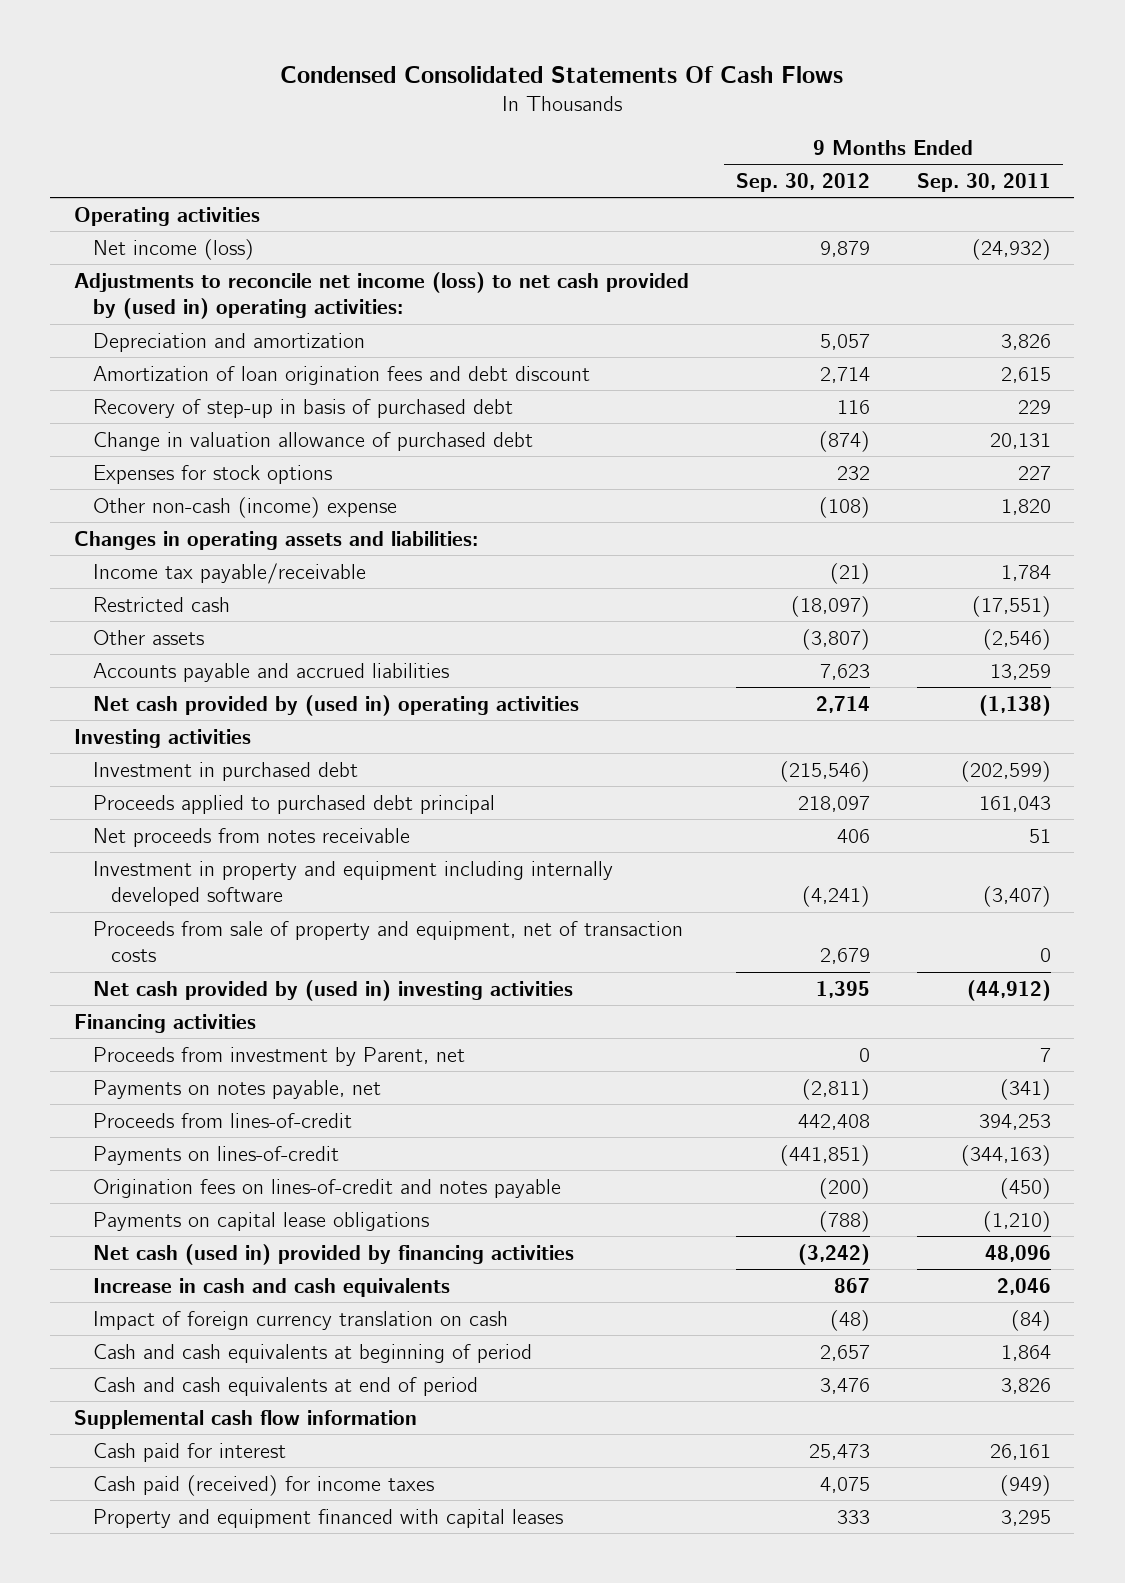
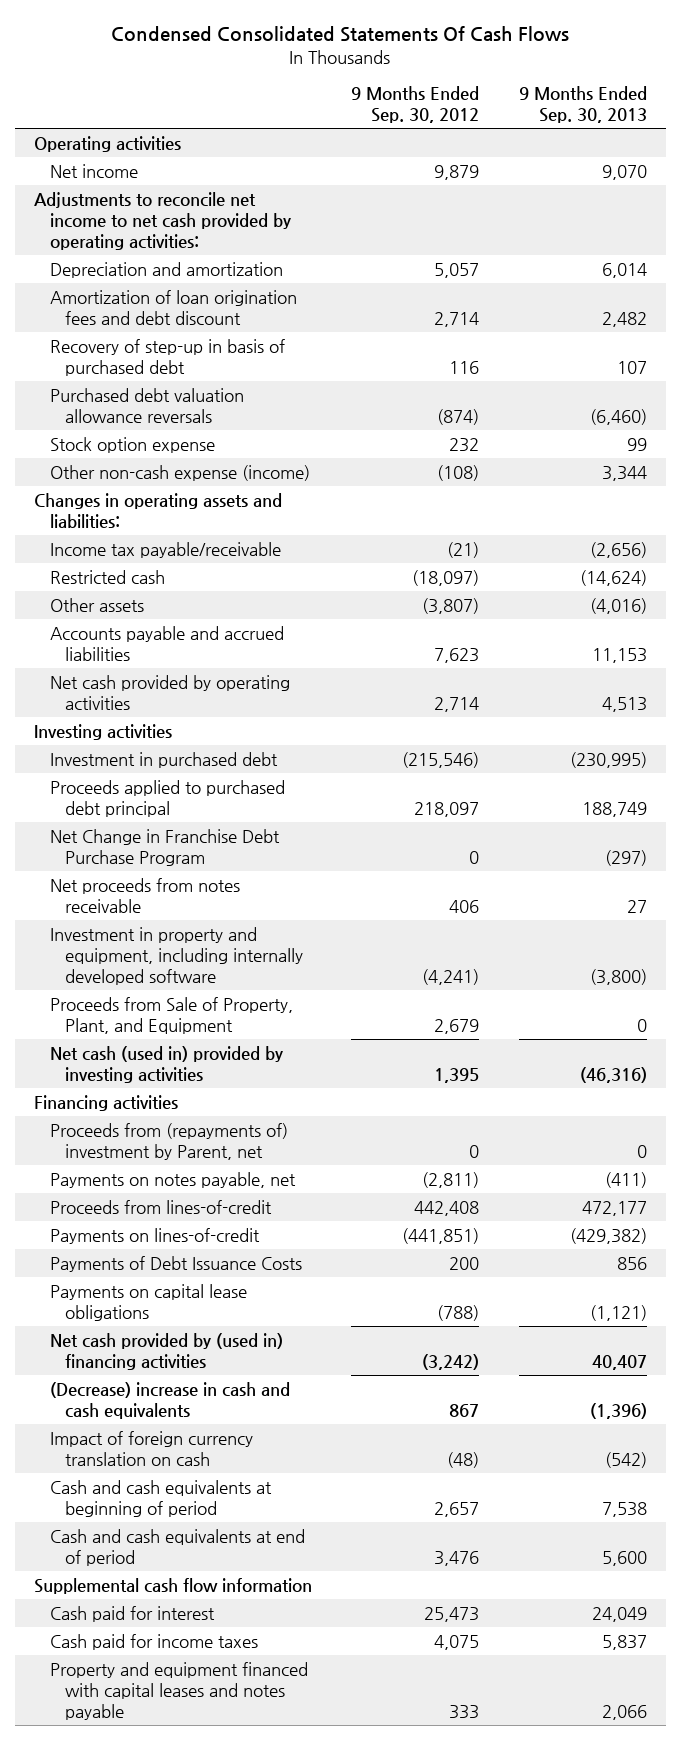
[916,173,1051,193] Sep. 30, 2011 -> none
none -> [518,85,647,124] 9 Months Ended Sep. 30, 2013
[92,238,254,260] Net income (loss) -> [49,163,138,178] Net income
[73,271,689,320] Adjustments to reconcile net income (loss) to net cash provided by (used in) operating activities: -> [34,191,291,251] Adjustments to reconcile net income to net cash provided by operating activities:
[92,431,533,451] Change in valuation allowance of purchased debt -> [49,387,244,423] Purchased debt valuation allowance reversals
[92,464,332,484] Expenses for stock options -> [49,436,215,453] Stock option expense
[92,496,397,518] Other non-cash (income) expense -> [49,464,310,481] Other non-cash expense (income)
[92,694,579,716] Net cash provided by (used in) operating activities -> [49,674,290,710] Net cash provided by operating activities
none -> [49,828,280,866] Net Change in Franchise Debt Purchase Program
[92,860,613,907] Investment in property and equipment including internally developed software -> [49,926,304,986] Investment in property and equipment, including internally developed software
[92,920,683,963] Proceeds from sale of property and equipment, net of transaction costs -> [49,996,293,1034] Proceeds from Sale of Property, Plant, and Equipment
[92,979,573,1001] Net cash provided by (used in) investing activities -> [49,1045,283,1083] Net cash (used in) provided by investing activities
[92,1046,465,1066] Proceeds from investment by Parent, net -> [49,1122,288,1160] Proceeds from (repayments of) investment by Parent, net
[92,1178,561,1198] Origination fees on lines-of-credit and notes payable -> none
none -> [49,1255,302,1272] Payments of Debt Issuance Costs
[92,1243,574,1265] Net cash (used in) provided by financing activities -> [49,1332,283,1370] Net cash provided by (used in) financing activities
[92,1277,450,1297] Increase in cash and cash equivalents -> [49,1381,290,1419] (Decrease) increase in cash and cash equivalents
[92,1474,434,1496] Cash paid (received) for income taxes -> [49,1633,258,1650] Cash paid for income taxes
[92,1508,563,1528] Property and equipment financed with capital leases -> [49,1661,308,1721] Property and equipment financed with capital leases and notes payable

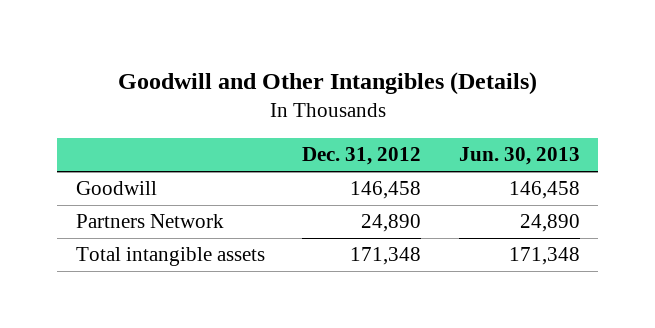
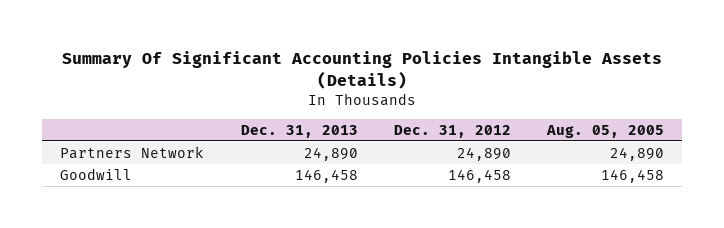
[117,72,537,96] Goodwill and Other Intangibles (Details) -> [62,51,663,89] Summary Of Significant Accounting Policies Intangible Assets (Details)
[458,147,580,166] Jun. 30, 2013 -> none
none -> [240,124,358,138] Dec. 31, 2013
none -> [546,124,665,138] Aug. 05, 2005
[75,247,265,267] Total intangible assets -> none
[75,181,157,196] Goodwill -> [60,167,133,180] Goodwill

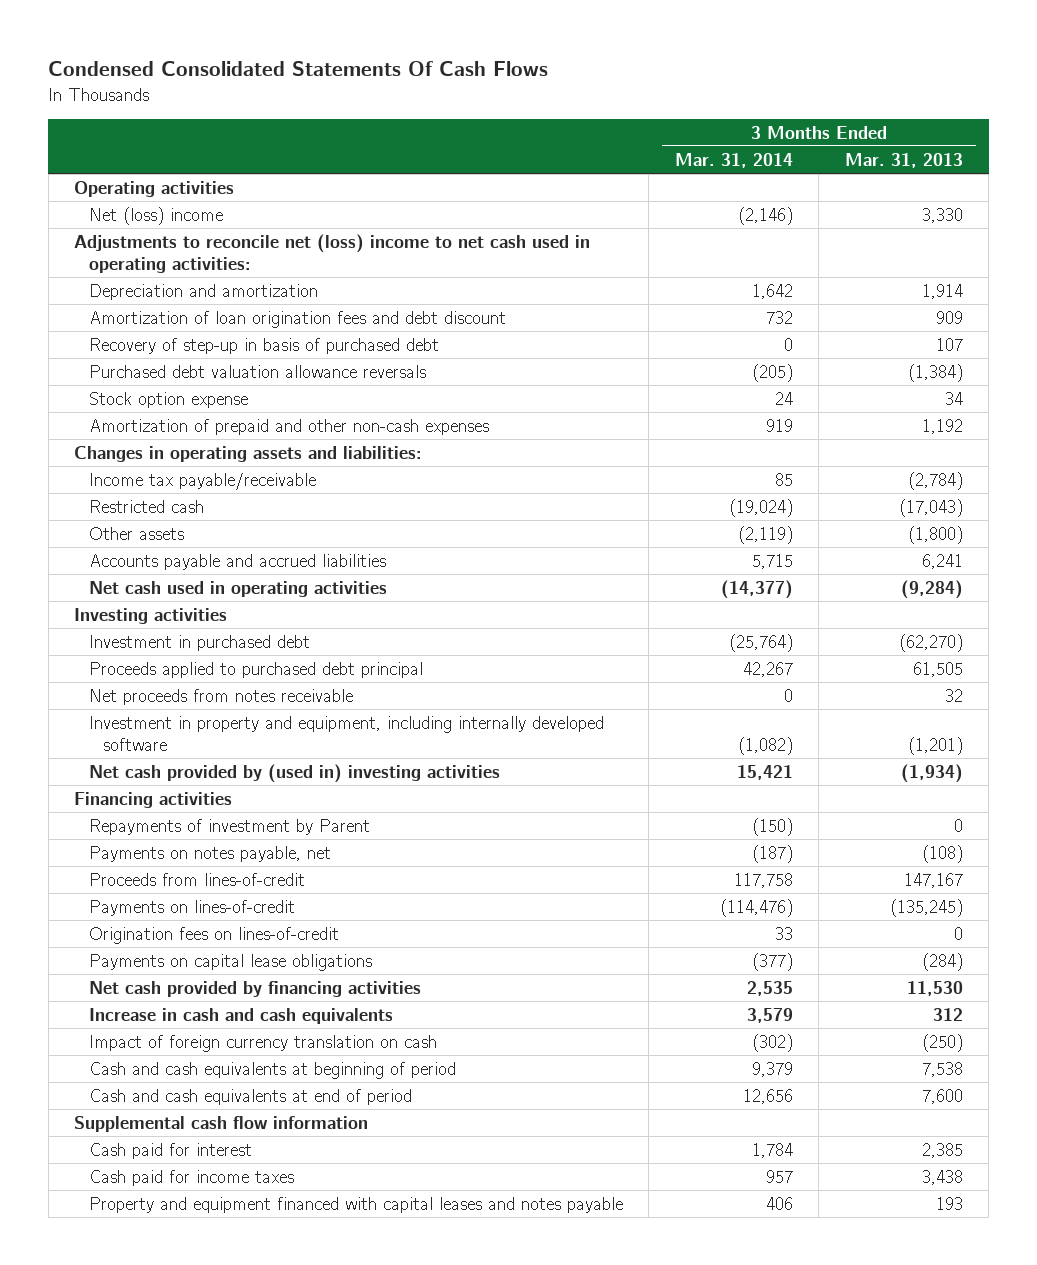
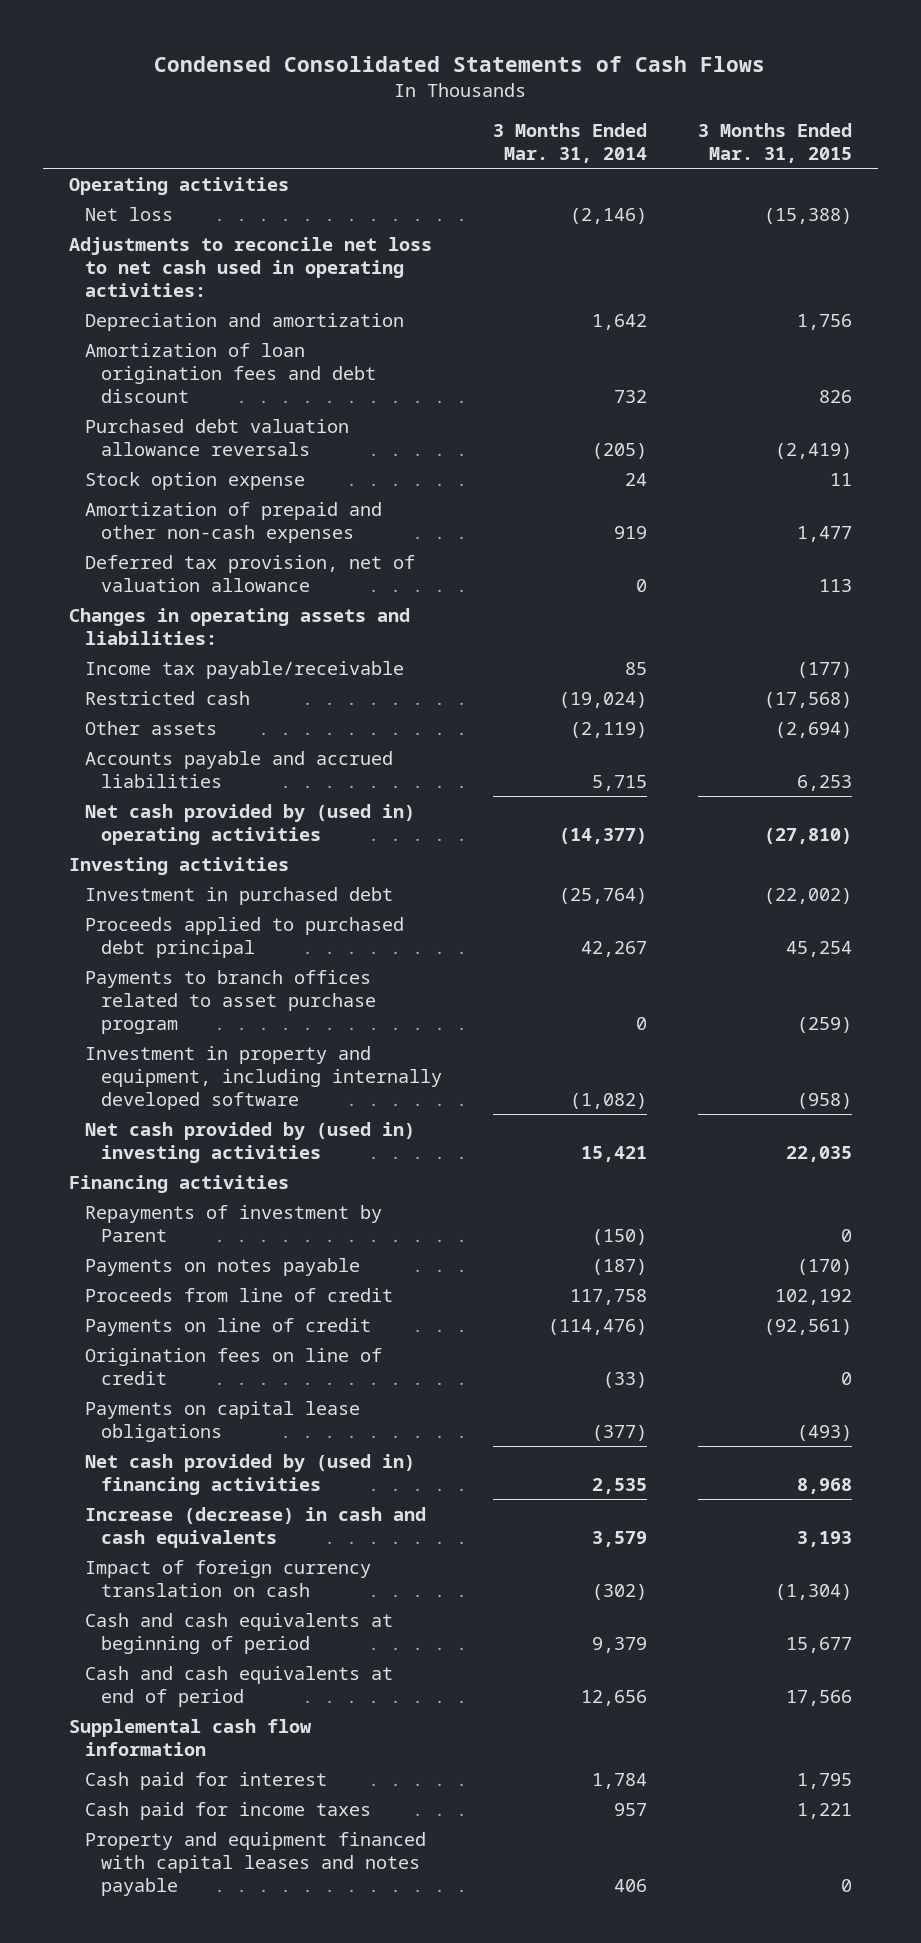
[48,61,549,77] Condensed Consolidated Statements Of Cash Flows -> [154,55,766,72] Condensed Consolidated Statements of Cash Flows
[844,152,963,168] Mar. 31, 2013 -> none
none -> [698,122,853,164] 3 Months Ended Mar. 31, 2015
[88,206,223,225] Net (loss) income -> [84,206,173,221] Net loss
[74,233,591,274] Adjustments to reconcile net (loss) income to net cash used in operating activities: -> [68,236,432,297] Adjustments to reconcile net loss to net cash used in operating activities:
[88,337,439,354] Recovery of step-up in basis of purchased debt -> none
none -> [84,554,415,592] Deferred tax provision, net of valuation allowance
[88,580,387,597] Net cash used in operating activities -> [84,803,415,845] Net cash provided by (used in) operating activities
[88,688,353,705] Net proceeds from notes receivable -> none
none -> [84,969,376,1034] Payments to branch offices related to asset purchase program
[88,845,331,862] Payments on notes payable, net -> [84,1257,360,1276] Payments on notes payable
[88,872,305,886] Proceeds from lines-of-credit -> [84,1287,393,1302] Proceeds from line of credit
[88,899,295,916] Payments on lines-of-credit -> [84,1317,371,1336] Payments on line of credit
[88,926,339,944] Origination fees on lines-of-credit -> [84,1347,382,1385] Origination fees on line of credit
[774,926,793,940] 33 -> [603,1371,648,1388] (33)
[88,980,421,997] Net cash provided by financing activities -> [84,1453,415,1495] Net cash provided by (used in) financing activities
[88,1007,393,1024] Increase in cash and cash equivalents -> [84,1506,426,1548] Increase (decrease) in cash and cash equivalents

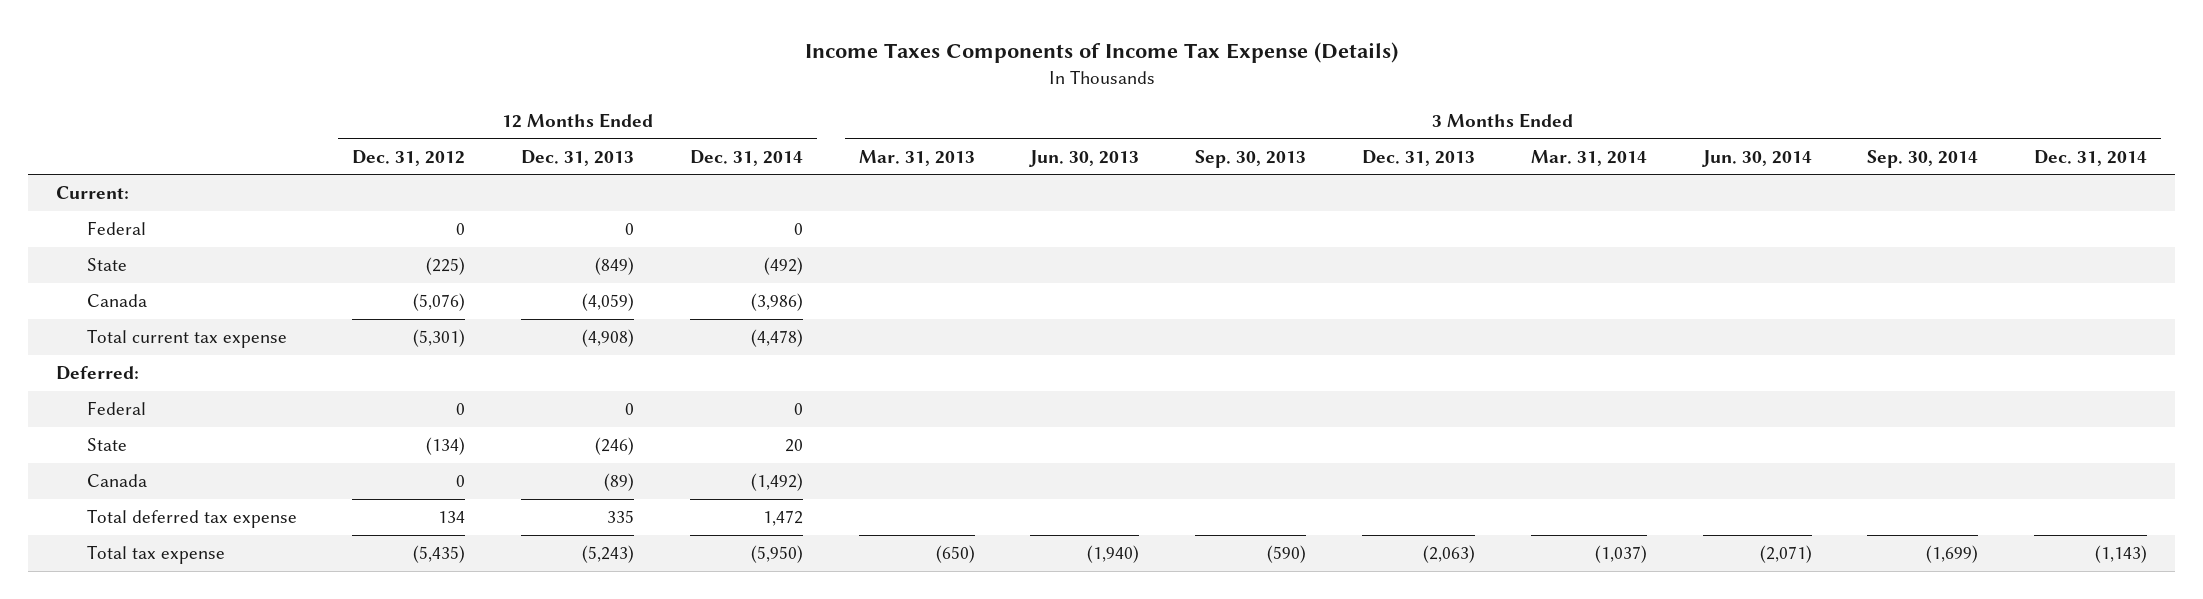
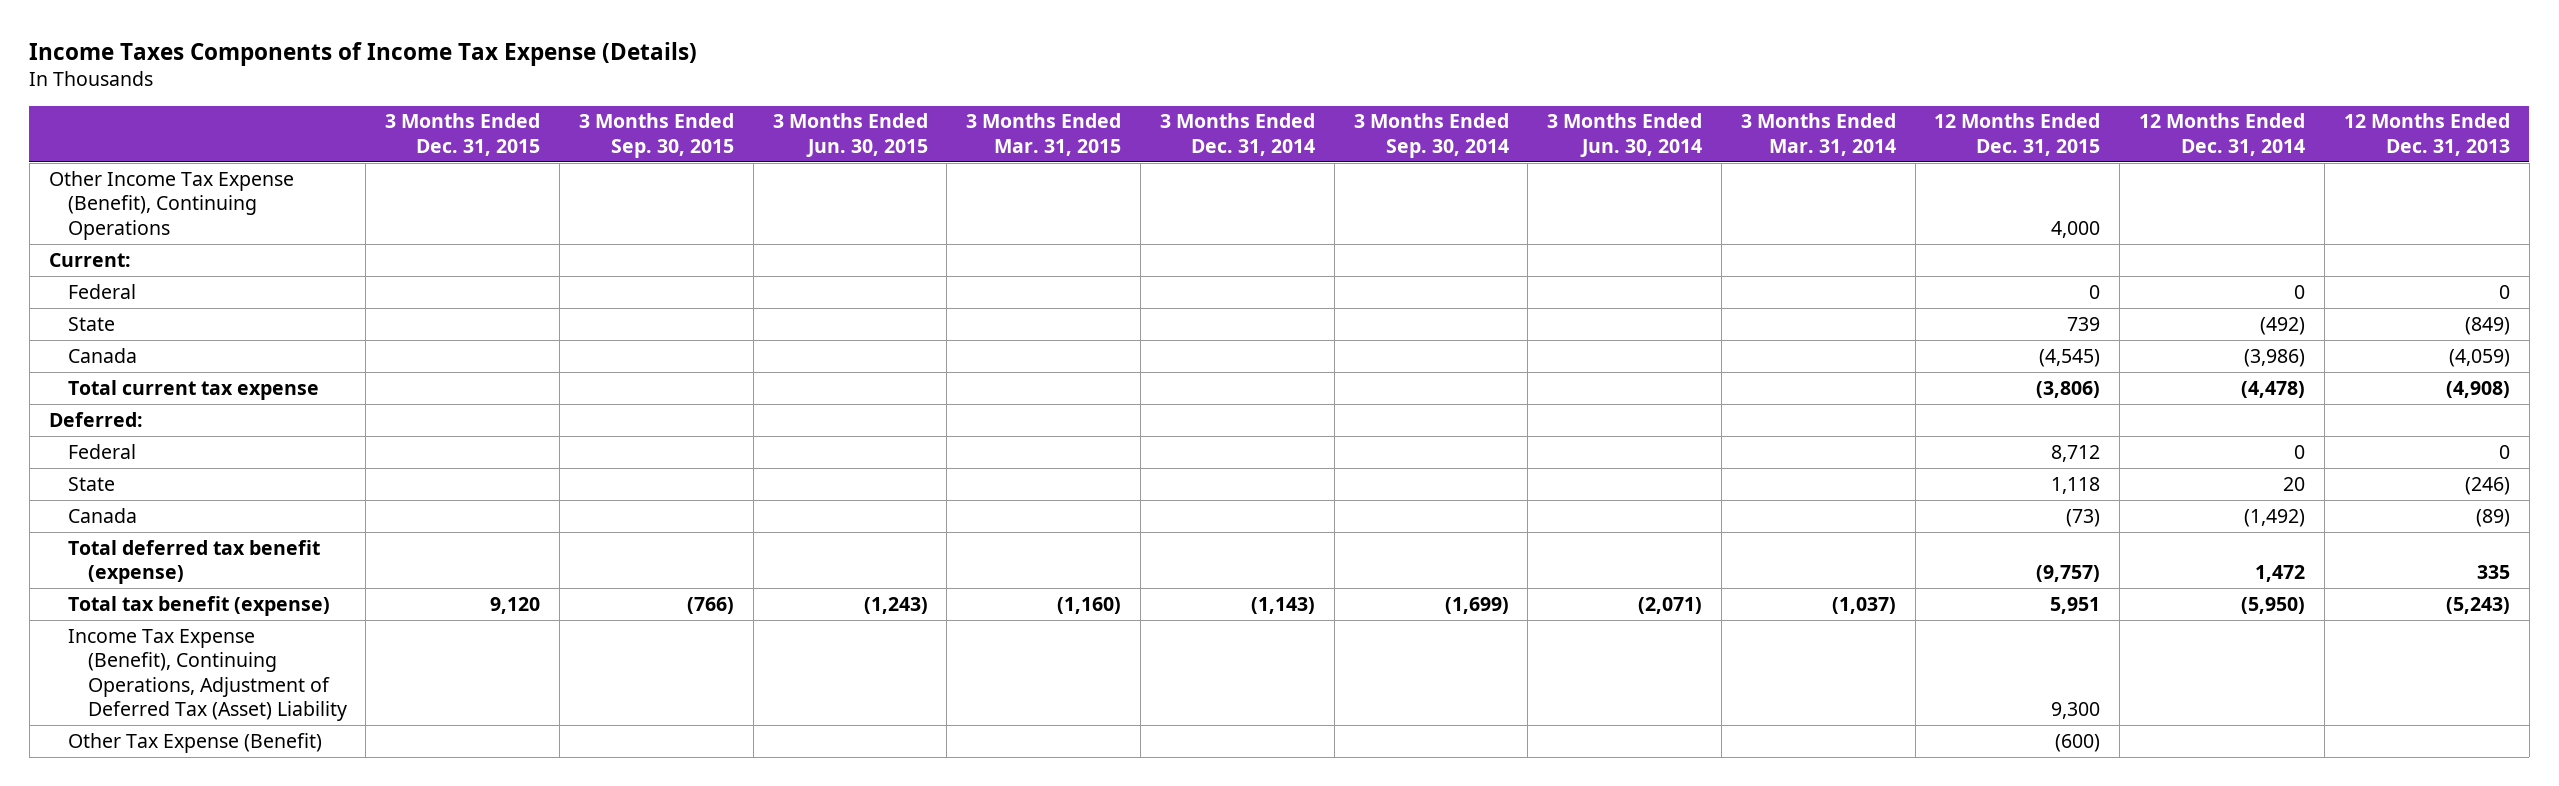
[352,149,466,166] Dec. 31, 2012 -> none
[858,149,975,166] Mar. 31, 2013 -> none
[1029,149,1140,167] Jun. 30, 2013 -> none
[1195,149,1307,168] Sep. 30, 2013 -> none
[1362,149,1476,166] Dec. 31, 2013 -> none
none -> [385,113,541,156] 3 Months Ended Dec. 31, 2015
none -> [578,113,734,158] 3 Months Ended Sep. 30, 2015
none -> [772,113,928,157] 3 Months Ended Jun. 30, 2015
none -> [966,113,1122,156] 3 Months Ended Mar. 31, 2015
none -> [1934,113,2101,156] 12 Months Ended Dec. 31, 2015
none -> [48,170,294,240] Other Income Tax Expense (Benefit), Continuing Operations
[86,509,297,529] Total deferred tax expense -> [68,539,321,585] Total deferred tax benefit (expense)
[86,545,225,565] Total tax expense -> [68,595,331,616] Total tax benefit (expense)
none -> [68,628,347,722] Income Tax Expense (Benefit), Continuing Operations, Adjustment of Deferred Tax (Asset) Liability
none -> [68,732,323,753] Other Tax Expense (Benefit)

